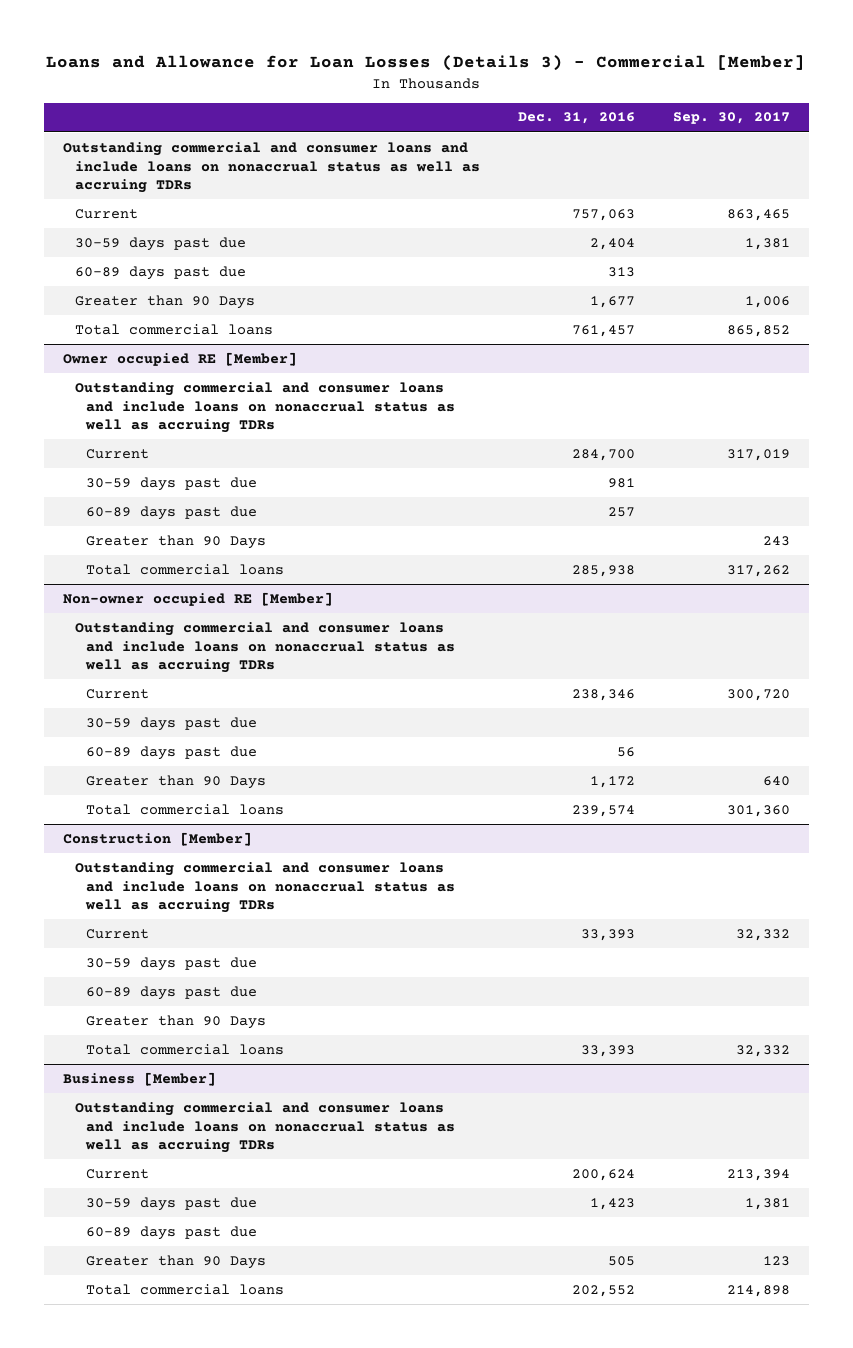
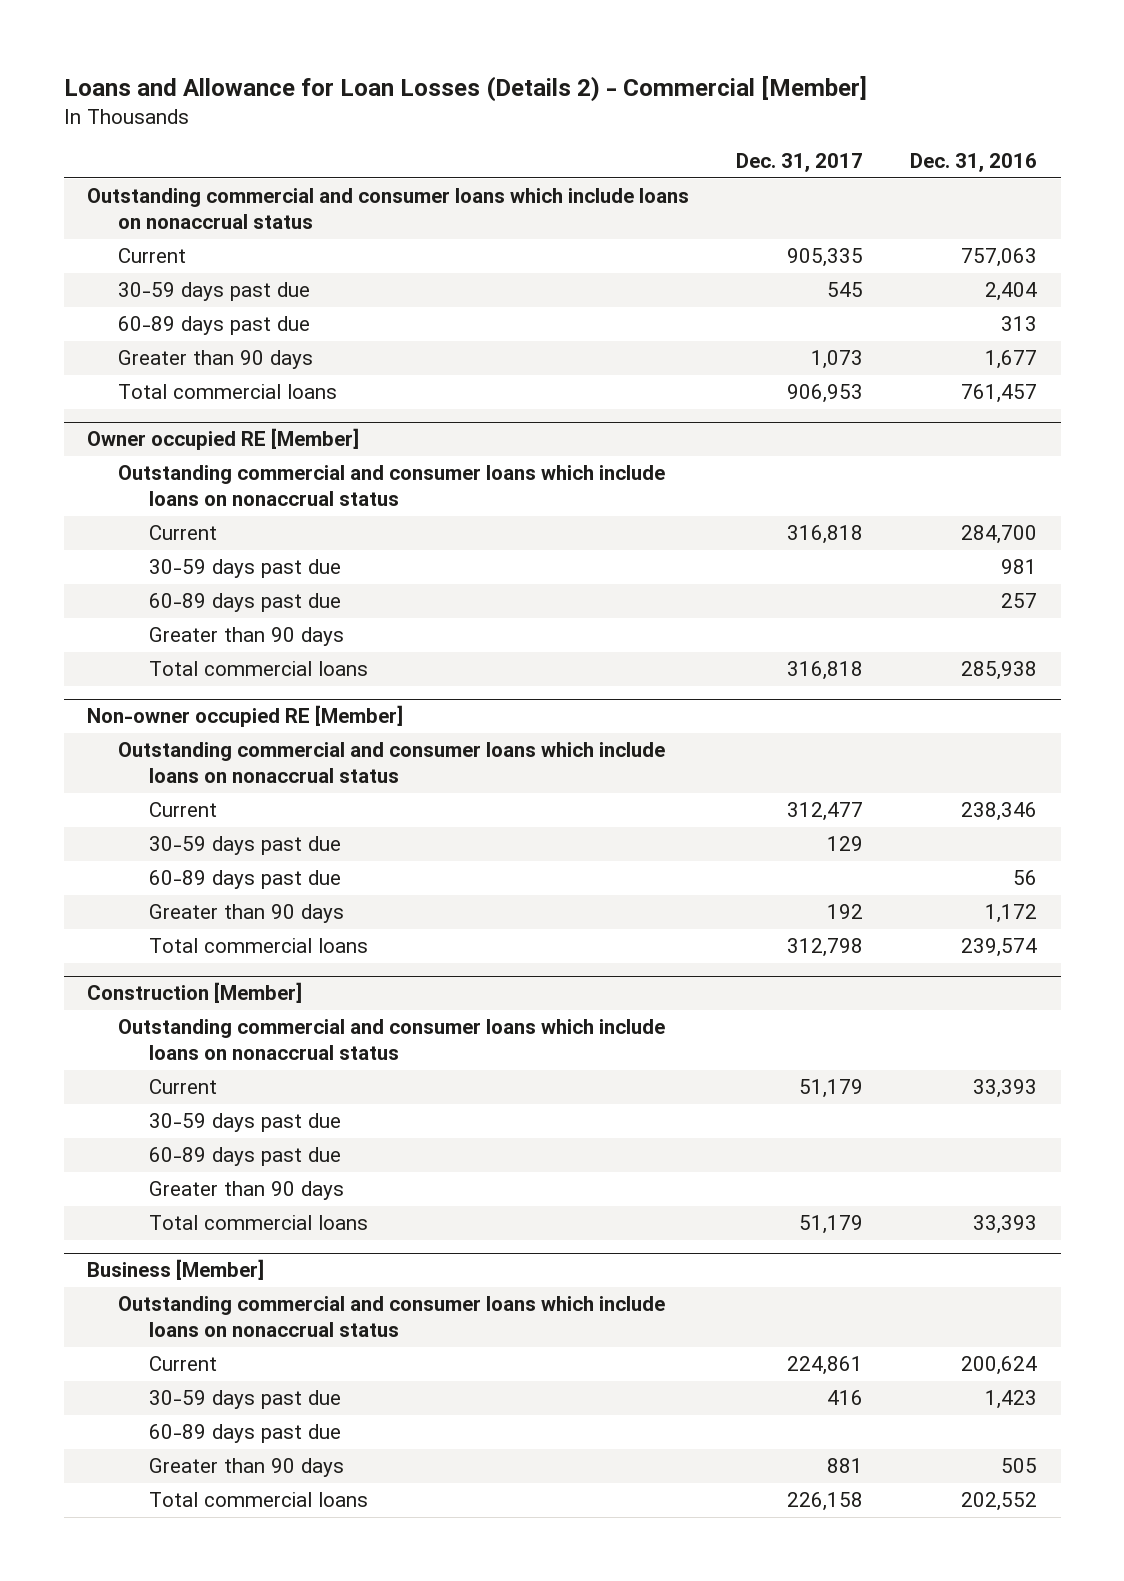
[46,55,806,72] Loans and Allowance for Loan Losses (Details 3) - Commercial [Member] -> [63,75,867,102] Loans and Allowance for Loan Losses (Details 2) - Commercial [Member]
[672,112,790,125] Sep. 30, 2017 -> none
none -> [736,153,864,173] Dec. 31, 2017
[62,141,480,194] Outstanding commercial and consumer loans and include loans on nonaccrual status as well as accruing TDRs -> [87,188,690,230] Outstanding commercial and consumer loans which include loans on nonaccrual status
[74,294,255,309] Greater than 90 Days -> [118,350,314,370] Greater than 90 days
[74,381,456,434] Outstanding commercial and consumer loans and include loans on nonaccrual status as well as accruing TDRs -> [118,465,666,507] Outstanding commercial and consumer loans which include loans on nonaccrual status
[86,534,267,549] Greater than 90 Days -> [149,627,345,647] Greater than 90 days
[74,621,456,674] Outstanding commercial and consumer loans and include loans on nonaccrual status as well as accruing TDRs -> [118,742,666,784] Outstanding commercial and consumer loans which include loans on nonaccrual status
[86,774,267,789] Greater than 90 Days -> [149,904,345,924] Greater than 90 days
[74,861,456,914] Outstanding commercial and consumer loans and include loans on nonaccrual status as well as accruing TDRs -> [118,1019,666,1061] Outstanding commercial and consumer loans which include loans on nonaccrual status
[86,1014,267,1029] Greater than 90 Days -> [149,1181,345,1201] Greater than 90 days
[74,1101,456,1154] Outstanding commercial and consumer loans and include loans on nonaccrual status as well as accruing TDRs -> [118,1296,666,1338] Outstanding commercial and consumer loans which include loans on nonaccrual status
[86,1254,267,1269] Greater than 90 Days -> [149,1458,345,1478] Greater than 90 days

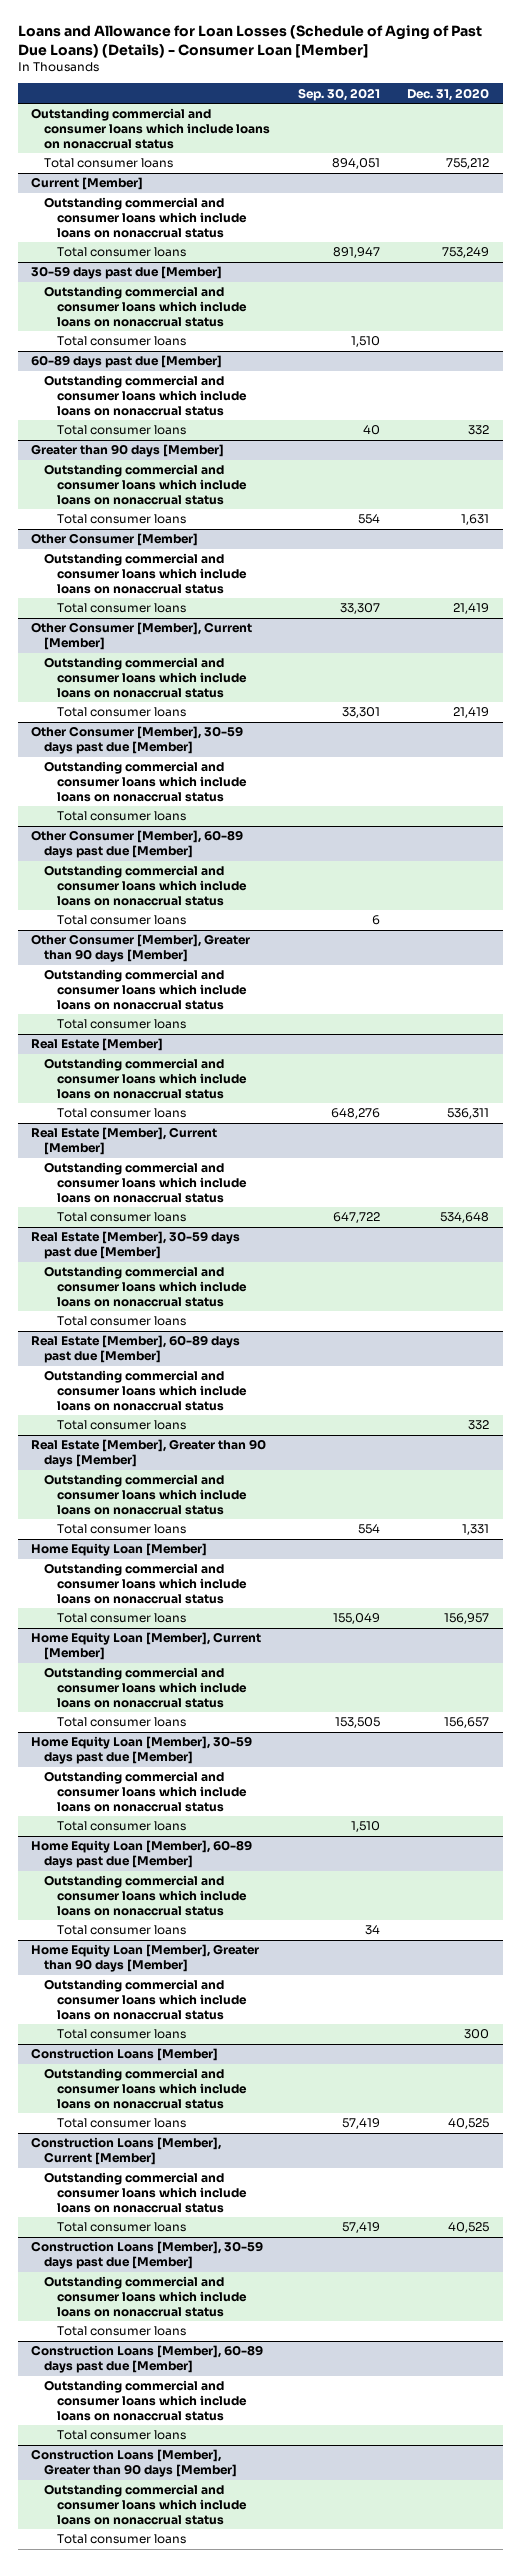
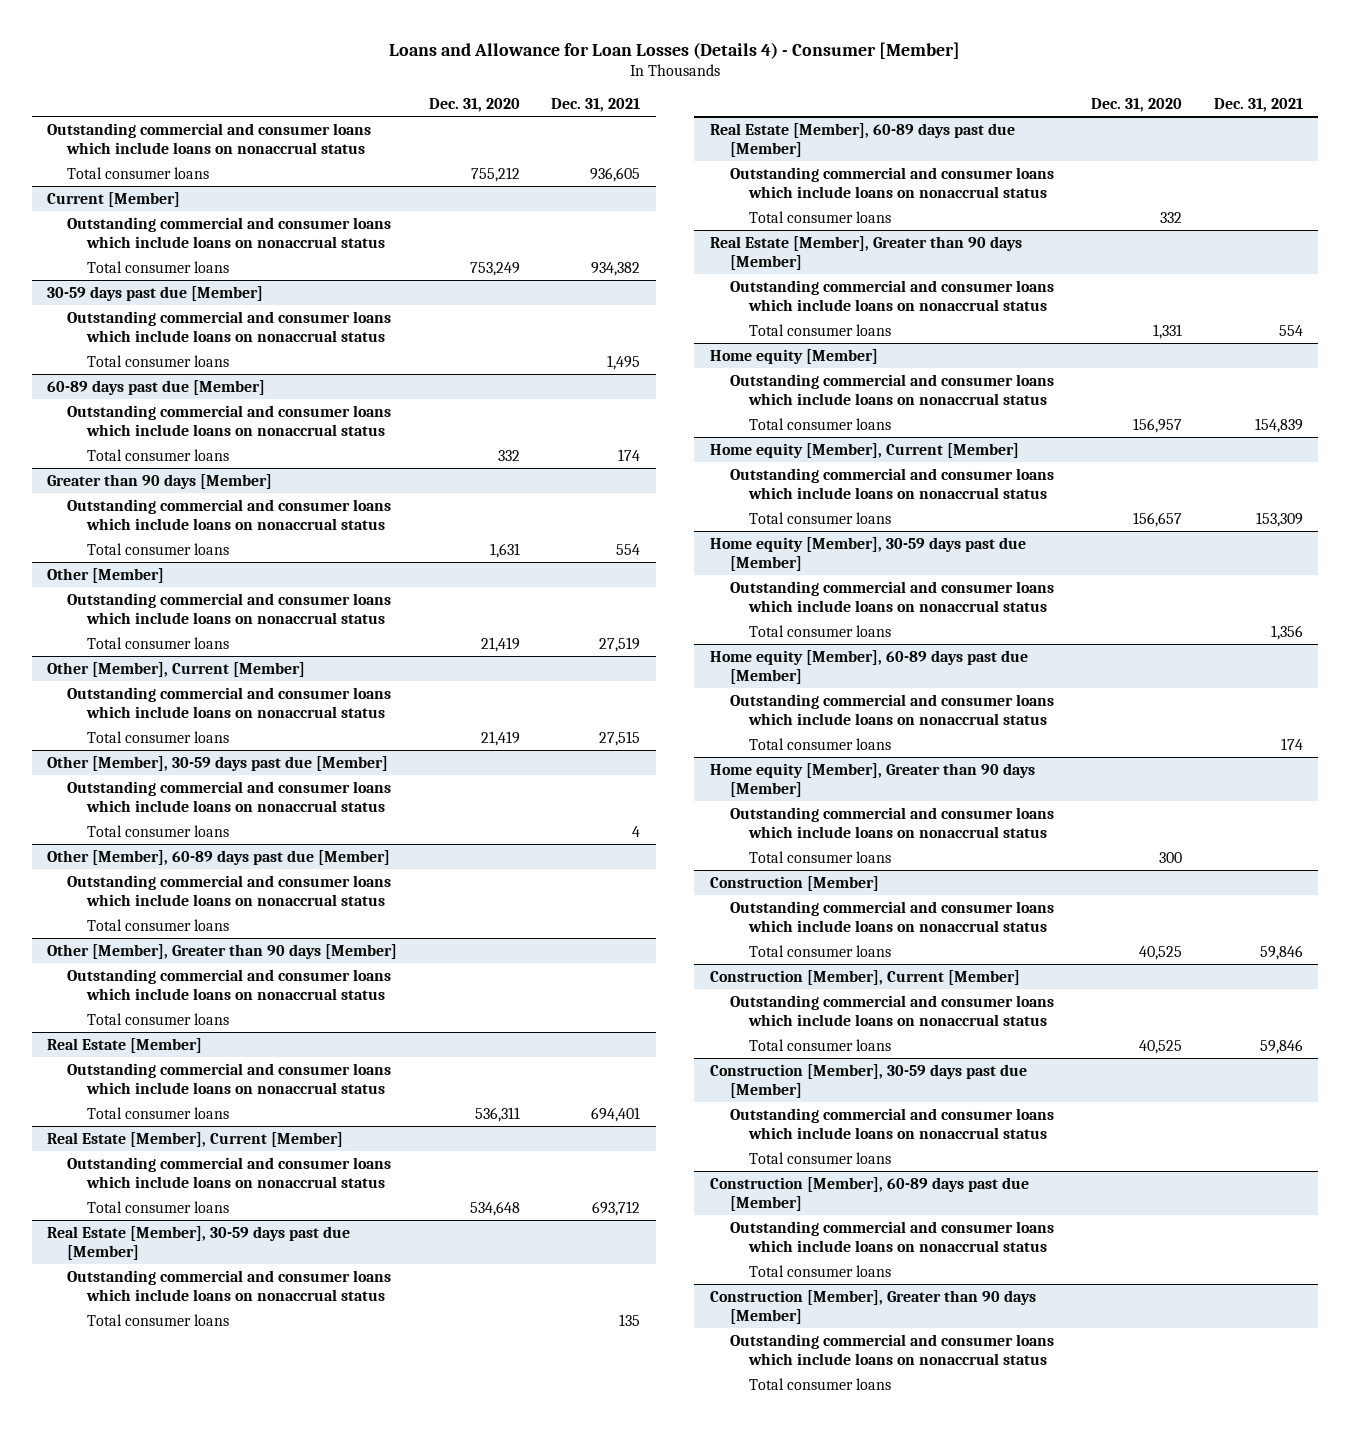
[17,25,482,59] Loans and Allowance for Loan Losses (Schedule of Aging of Past Due Loans) (Details) - Consumer Loan [Member] -> [388,41,960,59] Loans and Allowance for Loan Losses (Details 4) - Consumer [Member]
[297,87,380,101] Sep. 30, 2021 -> none
none -> [551,98,641,113] Dec. 31, 2021
[31,533,199,547] Other Consumer [Member] -> [47,567,165,583] Other [Member]
[31,622,253,651] Other Consumer [Member], Current [Member] -> [47,661,306,677] Other [Member], Current [Member]
[31,726,244,755] Other Consumer [Member], 30-59 days past due [Member] -> [47,755,389,771] Other [Member], 30-59 days past due [Member]
[31,830,244,859] Other Consumer [Member], 60-89 days past due [Member] -> [47,849,391,865] Other [Member], 60-89 days past due [Member]
[31,934,251,963] Other Consumer [Member], Greater than 90 days [Member] -> [47,943,398,959] Other [Member], Greater than 90 days [Member]
[31,1543,208,1557] Home Equity Loan [Member] -> [709,348,878,364] Home equity [Member]
[31,1632,262,1661] Home Equity Loan [Member], Current [Member] -> [709,442,1019,458] Home equity [Member], Current [Member]
[31,1736,253,1765] Home Equity Loan [Member], 30-59 days past due [Member] -> [709,536,1026,571] Home equity [Member], 30-59 days past due [Member]
[31,1840,253,1869] Home Equity Loan [Member], 60-89 days past due [Member] -> [709,649,1028,684] Home equity [Member], 60-89 days past due [Member]
[31,1944,260,1973] Home Equity Loan [Member], Greater than 90 days [Member] -> [709,762,1035,797] Home equity [Member], Greater than 90 days [Member]
[31,2048,219,2062] Construction Loans [Member] -> [709,875,879,891] Construction [Member]
[31,2137,222,2166] Construction Loans [Member], Current [Member] -> [709,969,1020,985] Construction [Member], Current [Member]
[31,2241,264,2270] Construction Loans [Member], 30-59 days past due [Member] -> [709,1063,1027,1098] Construction [Member], 30-59 days past due [Member]
[31,2345,264,2374] Construction Loans [Member], 60-89 days past due [Member] -> [709,1176,1029,1211] Construction [Member], 60-89 days past due [Member]
[31,2449,238,2478] Construction Loans [Member], Greater than 90 days [Member] -> [709,1289,1036,1324] Construction [Member], Greater than 90 days [Member]

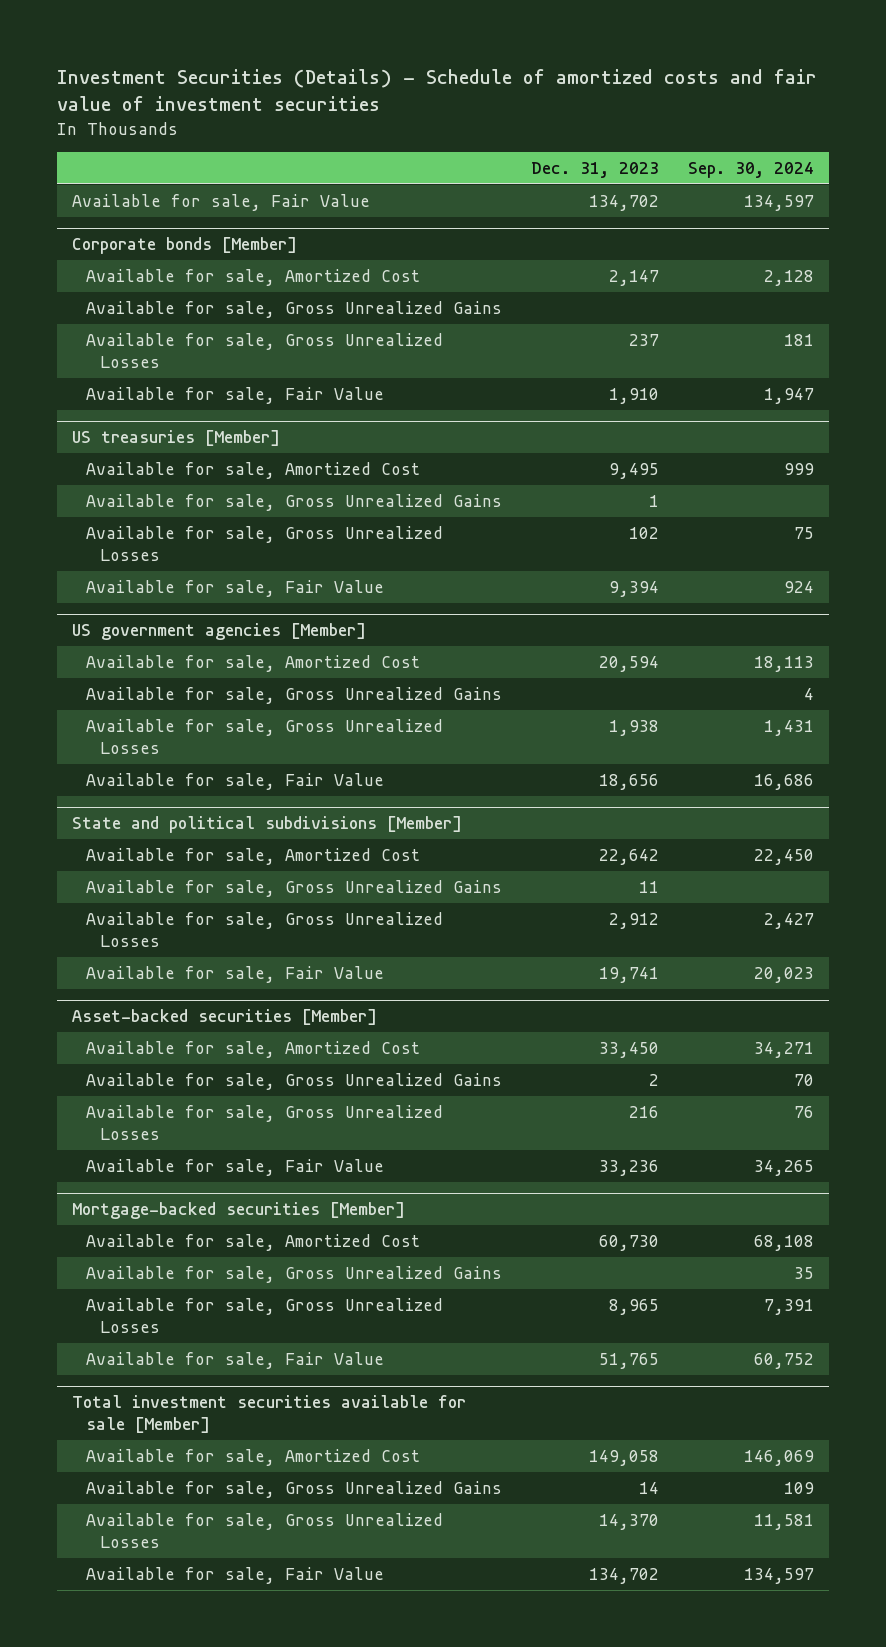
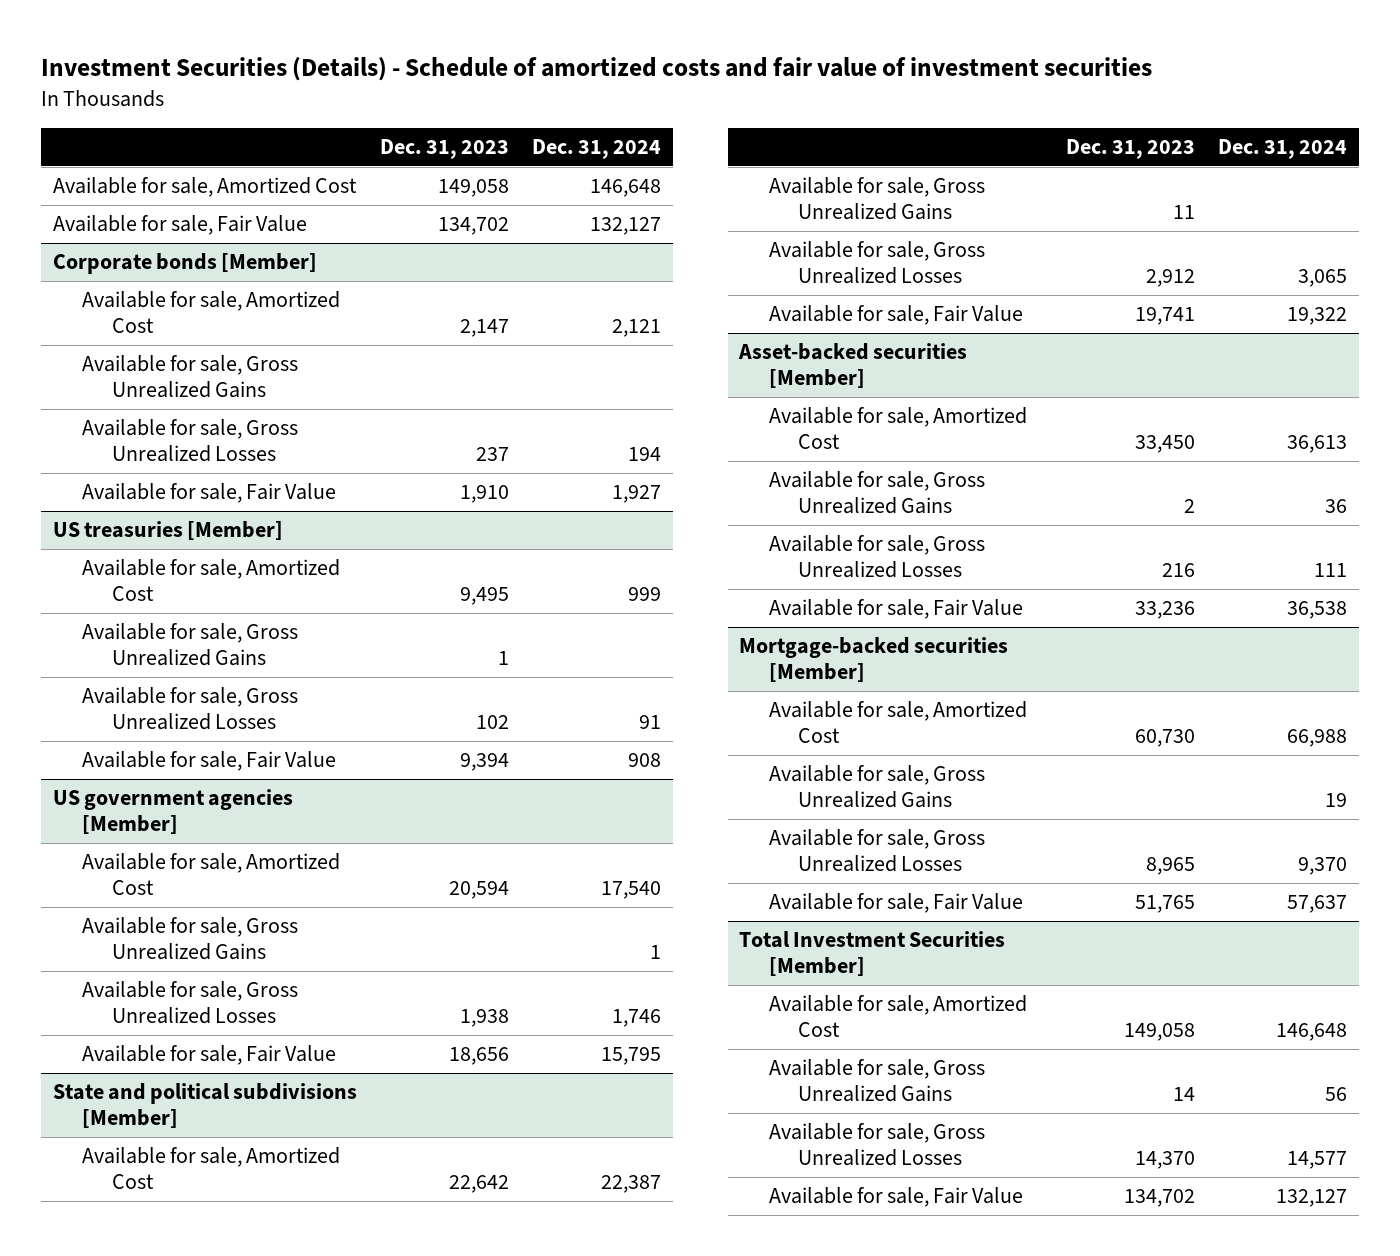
[688,161,815,178] Sep. 30, 2024 -> none
none -> [532,138,662,159] Dec. 31, 2024
none -> [52,177,357,198] Available for sale, Amortized Cost
[72,1395,467,1434] Total investment securities available for sale [Member] -> [739,931,1006,977] Total Investment Securities [Member]

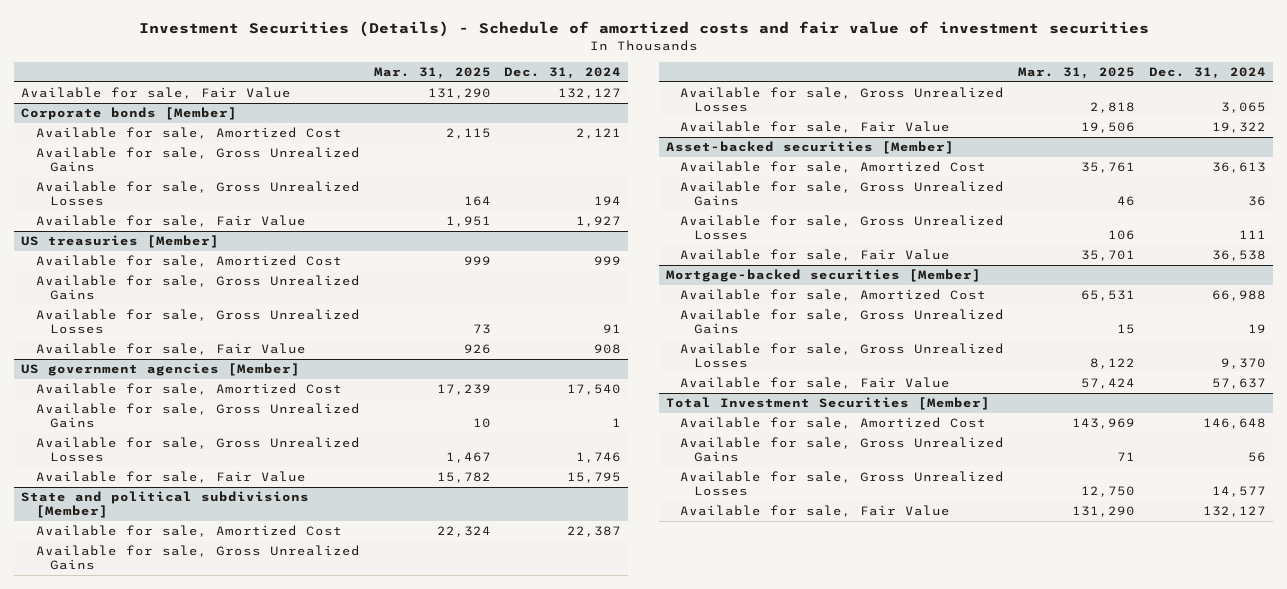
[379,138,509,159] Dec. 31, 2023 -> none
none -> [373,66,491,79] Mar. 31, 2025
[52,177,357,198] Available for sale, Amortized Cost -> none

